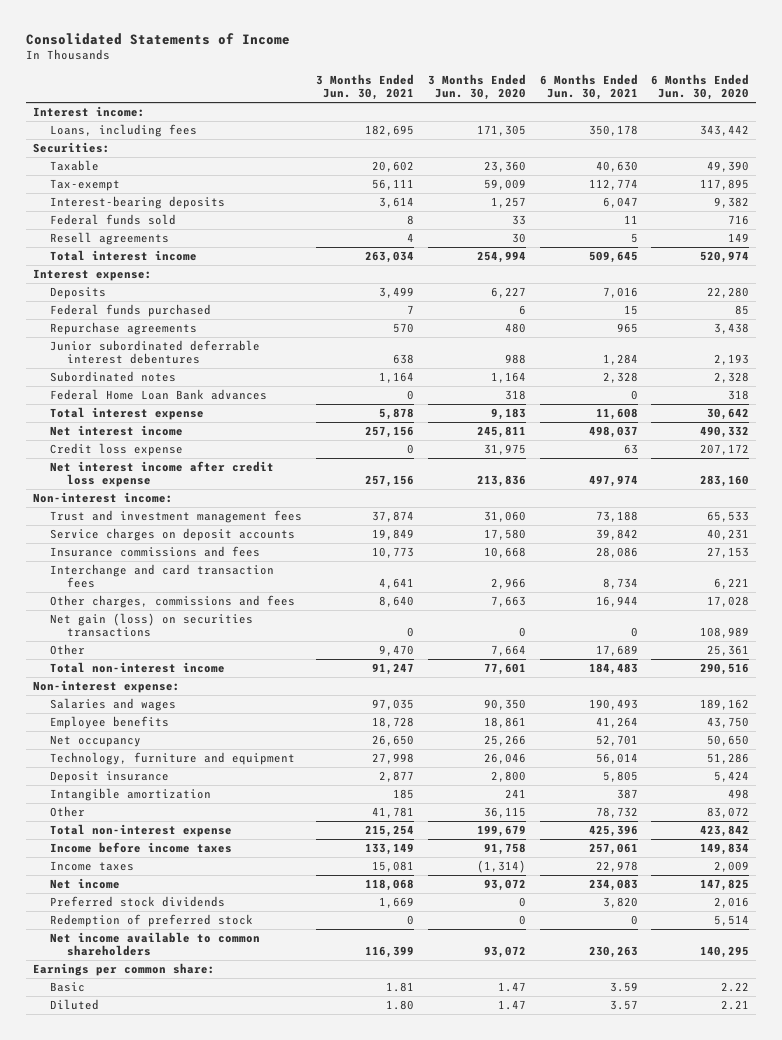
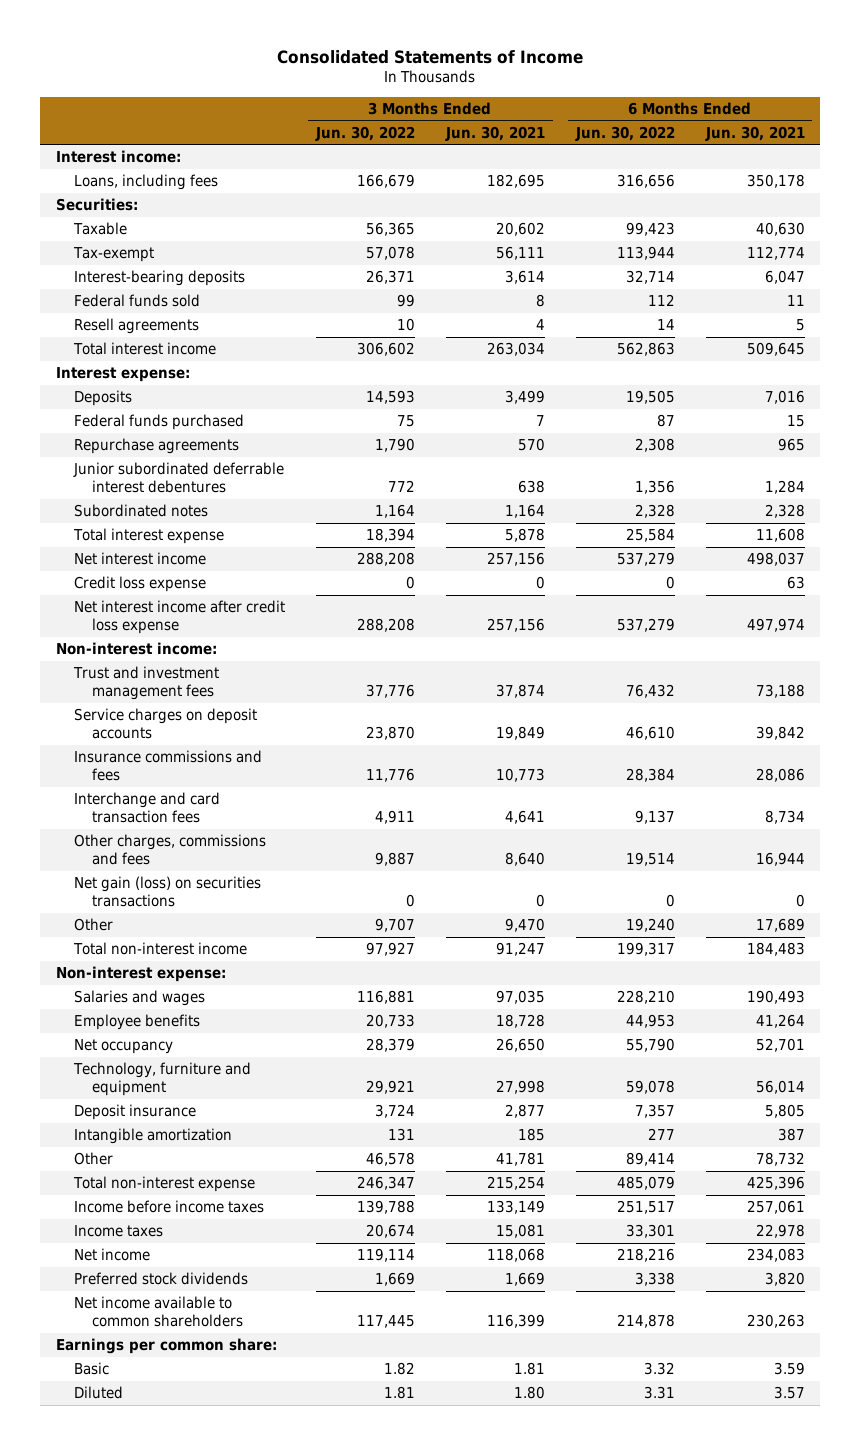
[427,73,526,101] 3 Months Ended Jun. 30, 2020 -> none
[651,73,750,101] 6 Months Ended Jun. 30, 2020 -> none
none -> [314,125,415,141] Jun. 30, 2022
none -> [574,125,675,141] Jun. 30, 2022
[49,389,267,401] Federal Home Loan Bank advances -> none
[49,914,253,928] Redemption of preferred stock -> none

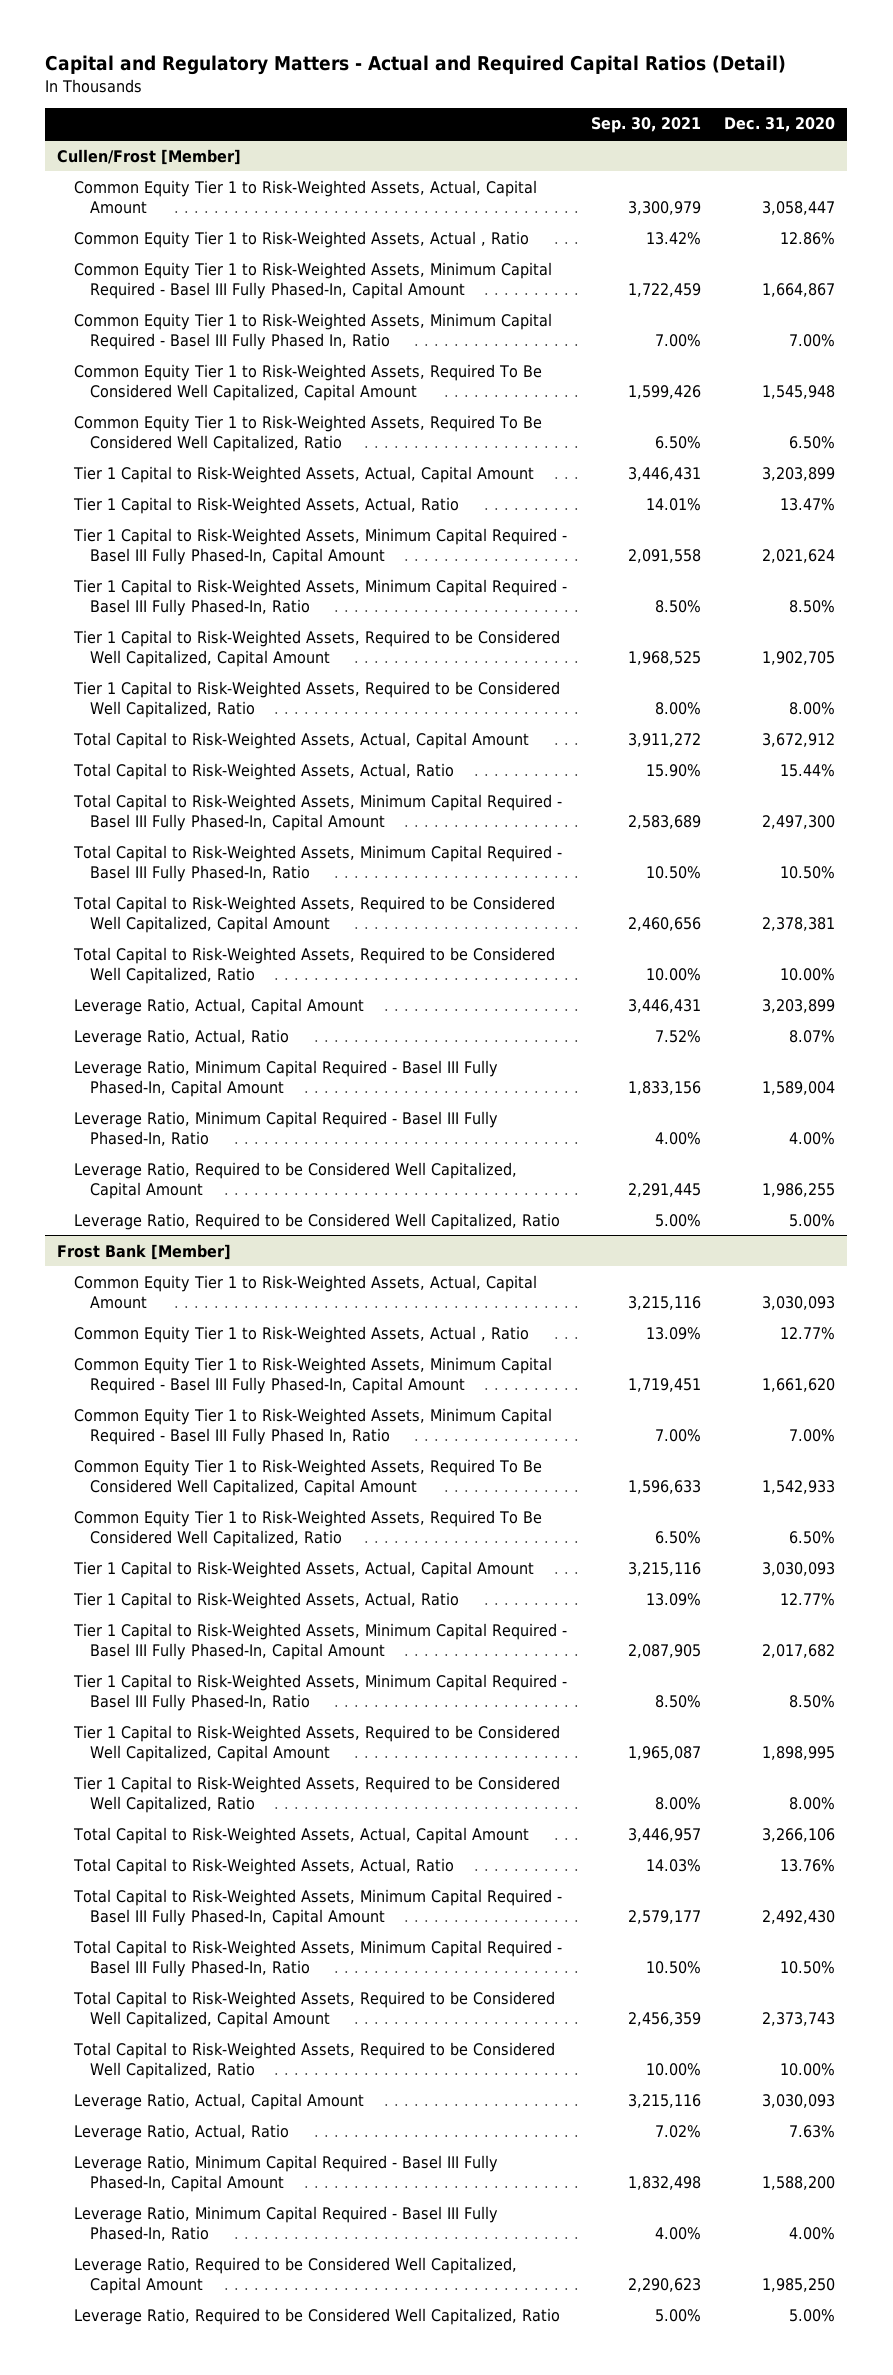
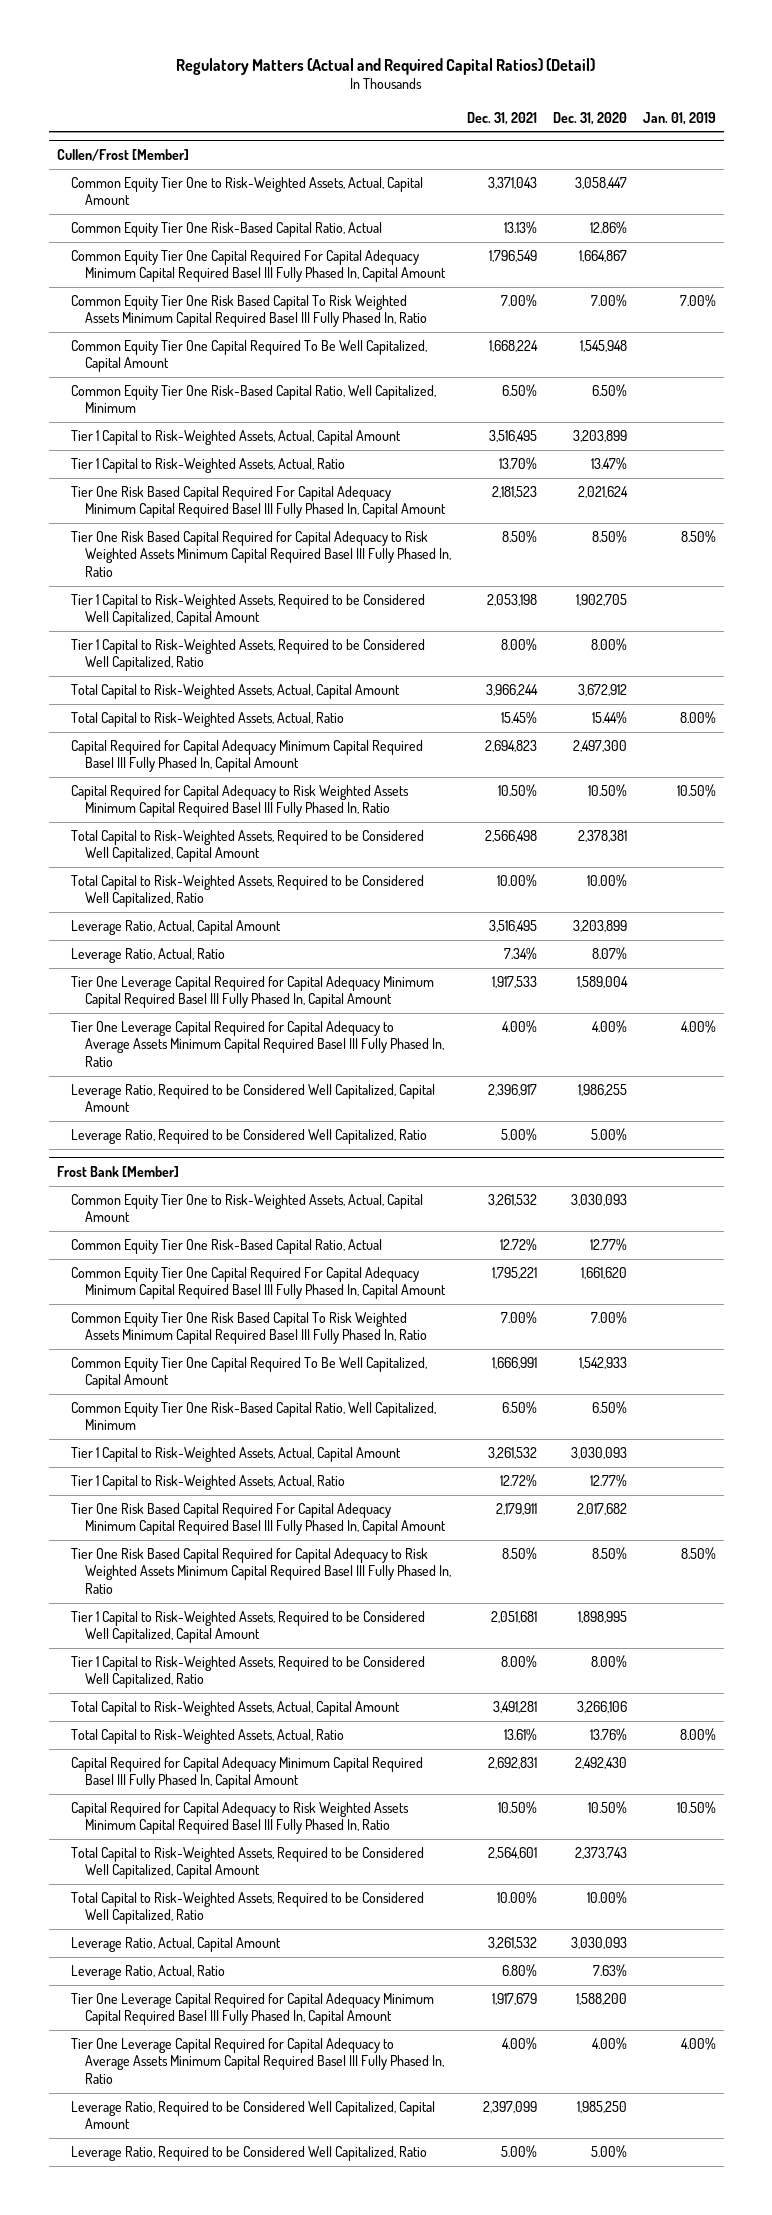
[45,55,787,76] Capital and Regulatory Matters - Actual and Required Capital Ratios (Detail) -> [176,57,596,75] Regulatory Matters (Actual and Required Capital Ratios) (Detail)
[590,117,701,134] Sep. 30, 2021 -> none
none -> [467,111,538,125] Dec. 31, 2021
none -> [642,111,716,125] Jan. 01, 2019
[73,179,537,214] Common Equity Tier 1 to Risk-Weighted Assets, Actual, Capital Amount -> [71,177,424,206] Common Equity Tier One to Risk-Weighted Assets, Actual, Capital Amount
[73,230,529,248] Common Equity Tier 1 to Risk-Weighted Assets, Actual , Ratio -> [71,222,383,238] Common Equity Tier One Risk-Based Capital Ratio, Actual
[73,261,552,299] Common Equity Tier 1 to Risk-Weighted Assets, Minimum Capital Required - Basel III Fully Phased-In, Capital Amount -> [71,250,447,283] Common Equity Tier One Capital Required For Capital Adequacy Minimum Capital Required Basel III Fully Phased In, Capital Amount
[73,312,552,350] Common Equity Tier 1 to Risk-Weighted Assets, Minimum Capital Required - Basel III Fully Phased In, Ratio -> [71,295,428,328] Common Equity Tier One Risk Based Capital To Risk Weighted Assets Minimum Capital Required Basel III Fully Phased In, Ratio
[73,363,542,401] Common Equity Tier 1 to Risk-Weighted Assets, Required To Be Considered Well Capitalized, Capital Amount -> [71,340,428,373] Common Equity Tier One Capital Required To Be Well Capitalized, Capital Amount
[73,414,542,452] Common Equity Tier 1 to Risk-Weighted Assets, Required To Be Considered Well Capitalized, Ratio -> [71,385,437,414] Common Equity Tier One Risk-Based Capital Ratio, Well Capitalized, Minimum
[72,527,567,565] Tier 1 Capital to Risk-Weighted Assets, Minimum Capital Required - Basel III Fully Phased-In, Capital Amount -> [71,486,447,519] Tier One Risk Based Capital Required For Capital Adequacy Minimum Capital Required Basel III Fully Phased In, Capital Amount
[72,578,567,616] Tier 1 Capital to Risk-Weighted Assets, Minimum Capital Required - Basel III Fully Phased-In, Ratio -> [71,531,452,577] Tier One Risk Based Capital Required for Capital Adequacy to Risk Weighted Assets Minimum Capital Required Basel III Fully Phased In, Ratio
[72,793,562,831] Total Capital to Risk-Weighted Assets, Minimum Capital Required - Basel III Fully Phased-In, Capital Amount -> [71,740,424,773] Capital Required for Capital Adequacy Minimum Capital Required Basel III Fully Phased In, Capital Amount
[72,844,562,882] Total Capital to Risk-Weighted Assets, Minimum Capital Required - Basel III Fully Phased-In, Ratio -> [71,785,410,818] Capital Required for Capital Adequacy to Risk Weighted Assets Minimum Capital Required Basel III Fully Phased In, Ratio
[73,1059,498,1097] Leverage Ratio, Minimum Capital Required - Basel III Fully Phased-In, Capital Amount -> [71,976,435,1009] Tier One Leverage Capital Required for Capital Adequacy Minimum Capital Required Basel III Fully Phased In, Capital Amount
[73,1110,498,1146] Leverage Ratio, Minimum Capital Required - Basel III Fully Phased-In, Ratio -> [71,1021,445,1067] Tier One Leverage Capital Required for Capital Adequacy to Average Assets Minimum Capital Required Basel III Fully Phased In, Ratio
[73,1274,537,1309] Common Equity Tier 1 to Risk-Weighted Assets, Actual, Capital Amount -> [71,1194,424,1223] Common Equity Tier One to Risk-Weighted Assets, Actual, Capital Amount
[73,1325,529,1343] Common Equity Tier 1 to Risk-Weighted Assets, Actual , Ratio -> [71,1239,383,1255] Common Equity Tier One Risk-Based Capital Ratio, Actual
[73,1356,552,1394] Common Equity Tier 1 to Risk-Weighted Assets, Minimum Capital Required - Basel III Fully Phased-In, Capital Amount -> [71,1267,447,1300] Common Equity Tier One Capital Required For Capital Adequacy Minimum Capital Required Basel III Fully Phased In, Capital Amount
[73,1407,552,1445] Common Equity Tier 1 to Risk-Weighted Assets, Minimum Capital Required - Basel III Fully Phased In, Ratio -> [71,1312,428,1345] Common Equity Tier One Risk Based Capital To Risk Weighted Assets Minimum Capital Required Basel III Fully Phased In, Ratio
[73,1458,542,1496] Common Equity Tier 1 to Risk-Weighted Assets, Required To Be Considered Well Capitalized, Capital Amount -> [71,1357,428,1390] Common Equity Tier One Capital Required To Be Well Capitalized, Capital Amount
[73,1509,542,1547] Common Equity Tier 1 to Risk-Weighted Assets, Required To Be Considered Well Capitalized, Ratio -> [71,1402,437,1431] Common Equity Tier One Risk-Based Capital Ratio, Well Capitalized, Minimum
[72,1622,567,1660] Tier 1 Capital to Risk-Weighted Assets, Minimum Capital Required - Basel III Fully Phased-In, Capital Amount -> [71,1503,447,1536] Tier One Risk Based Capital Required For Capital Adequacy Minimum Capital Required Basel III Fully Phased In, Capital Amount
[72,1673,567,1711] Tier 1 Capital to Risk-Weighted Assets, Minimum Capital Required - Basel III Fully Phased-In, Ratio -> [71,1548,452,1594] Tier One Risk Based Capital Required for Capital Adequacy to Risk Weighted Assets Minimum Capital Required Basel III Fully Phased In, Ratio
[72,1888,562,1926] Total Capital to Risk-Weighted Assets, Minimum Capital Required - Basel III Fully Phased-In, Capital Amount -> [71,1757,424,1790] Capital Required for Capital Adequacy Minimum Capital Required Basel III Fully Phased In, Capital Amount
[72,1939,562,1977] Total Capital to Risk-Weighted Assets, Minimum Capital Required - Basel III Fully Phased-In, Ratio -> [71,1802,410,1835] Capital Required for Capital Adequacy to Risk Weighted Assets Minimum Capital Required Basel III Fully Phased In, Ratio
[73,2154,498,2192] Leverage Ratio, Minimum Capital Required - Basel III Fully Phased-In, Capital Amount -> [71,1993,435,2026] Tier One Leverage Capital Required for Capital Adequacy Minimum Capital Required Basel III Fully Phased In, Capital Amount
[73,2205,498,2241] Leverage Ratio, Minimum Capital Required - Basel III Fully Phased-In, Ratio -> [71,2038,445,2084] Tier One Leverage Capital Required for Capital Adequacy to Average Assets Minimum Capital Required Basel III Fully Phased In, Ratio

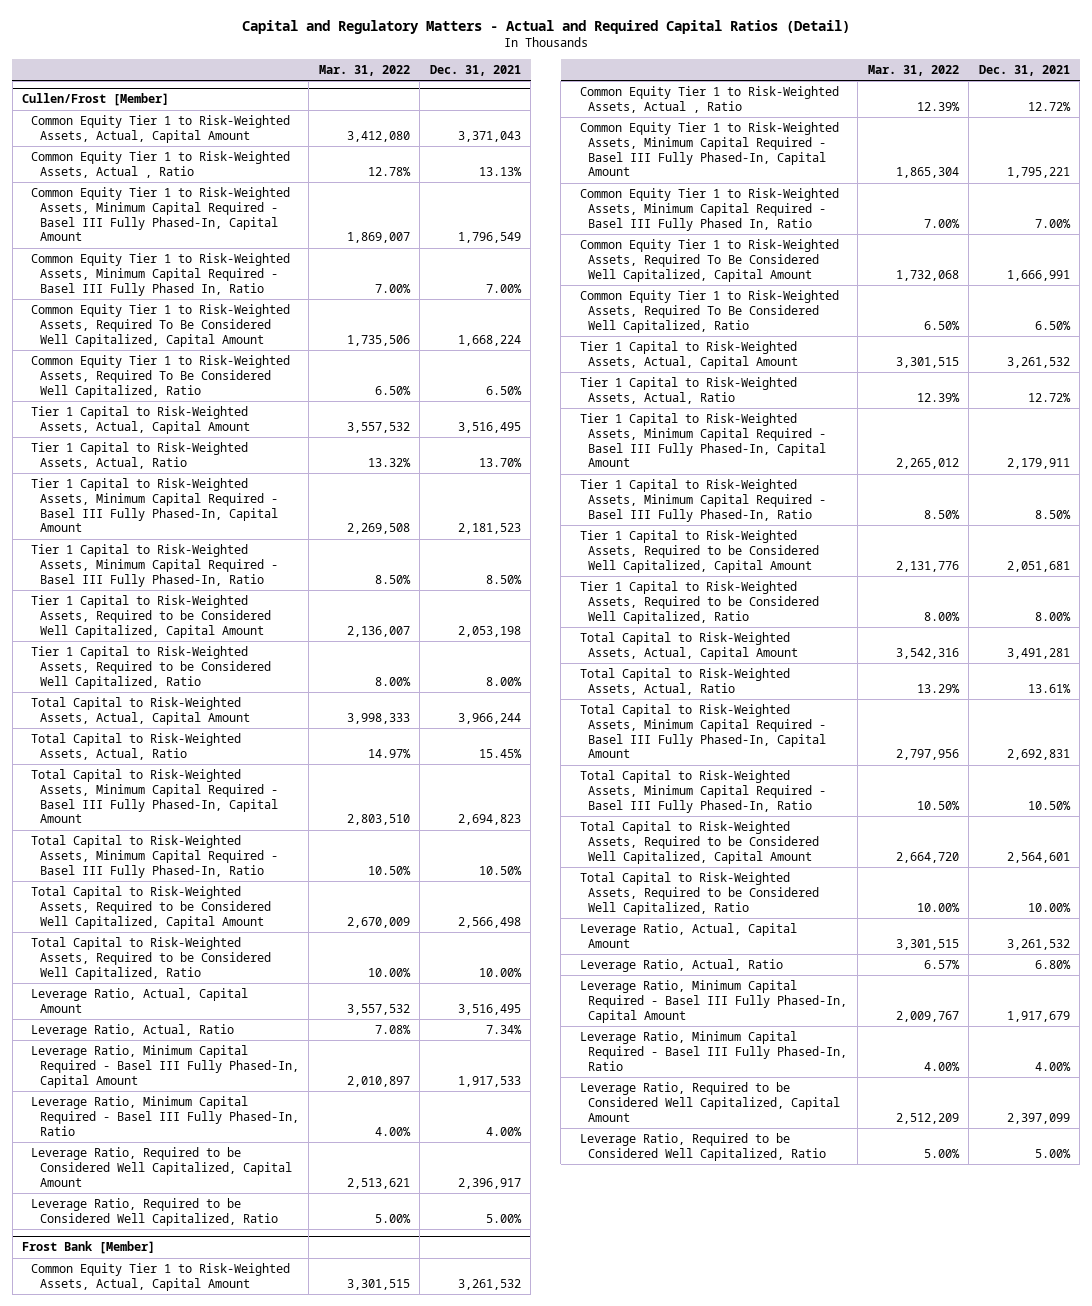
[176,57,596,75] Regulatory Matters (Actual and Required Capital Ratios) (Detail) -> [241,19,850,34] Capital and Regulatory Matters - Actual and Required Capital Ratios (Detail)
[552,111,627,125] Dec. 31, 2020 -> none
[642,111,716,125] Jan. 01, 2019 -> none
none -> [318,64,410,76] Mar. 31, 2022
[71,177,424,206] Common Equity Tier One to Risk-Weighted Assets, Actual, Capital Amount -> [30,115,290,143] Common Equity Tier 1 to Risk-Weighted Assets, Actual, Capital Amount
[71,222,383,238] Common Equity Tier One Risk-Based Capital Ratio, Actual -> [30,151,290,178] Common Equity Tier 1 to Risk-Weighted Assets, Actual , Ratio
[71,250,447,283] Common Equity Tier One Capital Required For Capital Adequacy Minimum Capital Required Basel III Fully Phased In, Capital Amount -> [30,187,290,242] Common Equity Tier 1 to Risk-Weighted Assets, Minimum Capital Required - Basel III Fully Phased-In, Capital Amount
[71,295,428,328] Common Equity Tier One Risk Based Capital To Risk Weighted Assets Minimum Capital Required Basel III Fully Phased In, Ratio -> [30,253,290,296] Common Equity Tier 1 to Risk-Weighted Assets, Minimum Capital Required - Basel III Fully Phased In, Ratio
[71,340,428,373] Common Equity Tier One Capital Required To Be Well Capitalized, Capital Amount -> [30,304,290,347] Common Equity Tier 1 to Risk-Weighted Assets, Required To Be Considered Well Capitalized, Capital Amount
[71,385,437,414] Common Equity Tier One Risk-Based Capital Ratio, Well Capitalized, Minimum -> [30,355,290,398] Common Equity Tier 1 to Risk-Weighted Assets, Required To Be Considered Well Capitalized, Ratio
[71,486,447,519] Tier One Risk Based Capital Required For Capital Adequacy Minimum Capital Required Basel III Fully Phased In, Capital Amount -> [30,478,278,533] Tier 1 Capital to Risk-Weighted Assets, Minimum Capital Required - Basel III Fully Phased-In, Capital Amount
[71,531,452,577] Tier One Risk Based Capital Required for Capital Adequacy to Risk Weighted Assets Minimum Capital Required Basel III Fully Phased In, Ratio -> [30,544,278,587] Tier 1 Capital to Risk-Weighted Assets, Minimum Capital Required - Basel III Fully Phased-In, Ratio
[71,740,424,773] Capital Required for Capital Adequacy Minimum Capital Required Basel III Fully Phased In, Capital Amount -> [30,769,278,824] Total Capital to Risk-Weighted Assets, Minimum Capital Required - Basel III Fully Phased-In, Capital Amount
[71,785,410,818] Capital Required for Capital Adequacy to Risk Weighted Assets Minimum Capital Required Basel III Fully Phased In, Ratio -> [30,835,278,878] Total Capital to Risk-Weighted Assets, Minimum Capital Required - Basel III Fully Phased-In, Ratio
[71,976,435,1009] Tier One Leverage Capital Required for Capital Adequacy Minimum Capital Required Basel III Fully Phased In, Capital Amount -> [30,1045,299,1088] Leverage Ratio, Minimum Capital Required - Basel III Fully Phased-In, Capital Amount
[71,1021,445,1067] Tier One Leverage Capital Required for Capital Adequacy to Average Assets Minimum Capital Required Basel III Fully Phased In, Ratio -> [30,1096,299,1136] Leverage Ratio, Minimum Capital Required - Basel III Fully Phased-In, Ratio
[71,1194,424,1223] Common Equity Tier One to Risk-Weighted Assets, Actual, Capital Amount -> [30,1263,290,1291] Common Equity Tier 1 to Risk-Weighted Assets, Actual, Capital Amount
[71,1239,383,1255] Common Equity Tier One Risk-Based Capital Ratio, Actual -> [579,86,839,113] Common Equity Tier 1 to Risk-Weighted Assets, Actual , Ratio
[71,1267,447,1300] Common Equity Tier One Capital Required For Capital Adequacy Minimum Capital Required Basel III Fully Phased In, Capital Amount -> [579,122,839,177] Common Equity Tier 1 to Risk-Weighted Assets, Minimum Capital Required - Basel III Fully Phased-In, Capital Amount
[71,1312,428,1345] Common Equity Tier One Risk Based Capital To Risk Weighted Assets Minimum Capital Required Basel III Fully Phased In, Ratio -> [579,188,839,231] Common Equity Tier 1 to Risk-Weighted Assets, Minimum Capital Required - Basel III Fully Phased In, Ratio
[71,1357,428,1390] Common Equity Tier One Capital Required To Be Well Capitalized, Capital Amount -> [579,239,839,282] Common Equity Tier 1 to Risk-Weighted Assets, Required To Be Considered Well Capitalized, Capital Amount
[71,1402,437,1431] Common Equity Tier One Risk-Based Capital Ratio, Well Capitalized, Minimum -> [579,290,839,333] Common Equity Tier 1 to Risk-Weighted Assets, Required To Be Considered Well Capitalized, Ratio
[71,1503,447,1536] Tier One Risk Based Capital Required For Capital Adequacy Minimum Capital Required Basel III Fully Phased In, Capital Amount -> [579,413,827,468] Tier 1 Capital to Risk-Weighted Assets, Minimum Capital Required - Basel III Fully Phased-In, Capital Amount
[71,1548,452,1594] Tier One Risk Based Capital Required for Capital Adequacy to Risk Weighted Assets Minimum Capital Required Basel III Fully Phased In, Ratio -> [579,479,827,522] Tier 1 Capital to Risk-Weighted Assets, Minimum Capital Required - Basel III Fully Phased-In, Ratio
[71,1757,424,1790] Capital Required for Capital Adequacy Minimum Capital Required Basel III Fully Phased In, Capital Amount -> [579,704,827,759] Total Capital to Risk-Weighted Assets, Minimum Capital Required - Basel III Fully Phased-In, Capital Amount
[71,1802,410,1835] Capital Required for Capital Adequacy to Risk Weighted Assets Minimum Capital Required Basel III Fully Phased In, Ratio -> [579,770,827,813] Total Capital to Risk-Weighted Assets, Minimum Capital Required - Basel III Fully Phased-In, Ratio
[71,1993,435,2026] Tier One Leverage Capital Required for Capital Adequacy Minimum Capital Required Basel III Fully Phased In, Capital Amount -> [579,980,848,1023] Leverage Ratio, Minimum Capital Required - Basel III Fully Phased-In, Capital Amount
[71,2038,445,2084] Tier One Leverage Capital Required for Capital Adequacy to Average Assets Minimum Capital Required Basel III Fully Phased In, Ratio -> [579,1031,848,1071] Leverage Ratio, Minimum Capital Required - Basel III Fully Phased-In, Ratio

